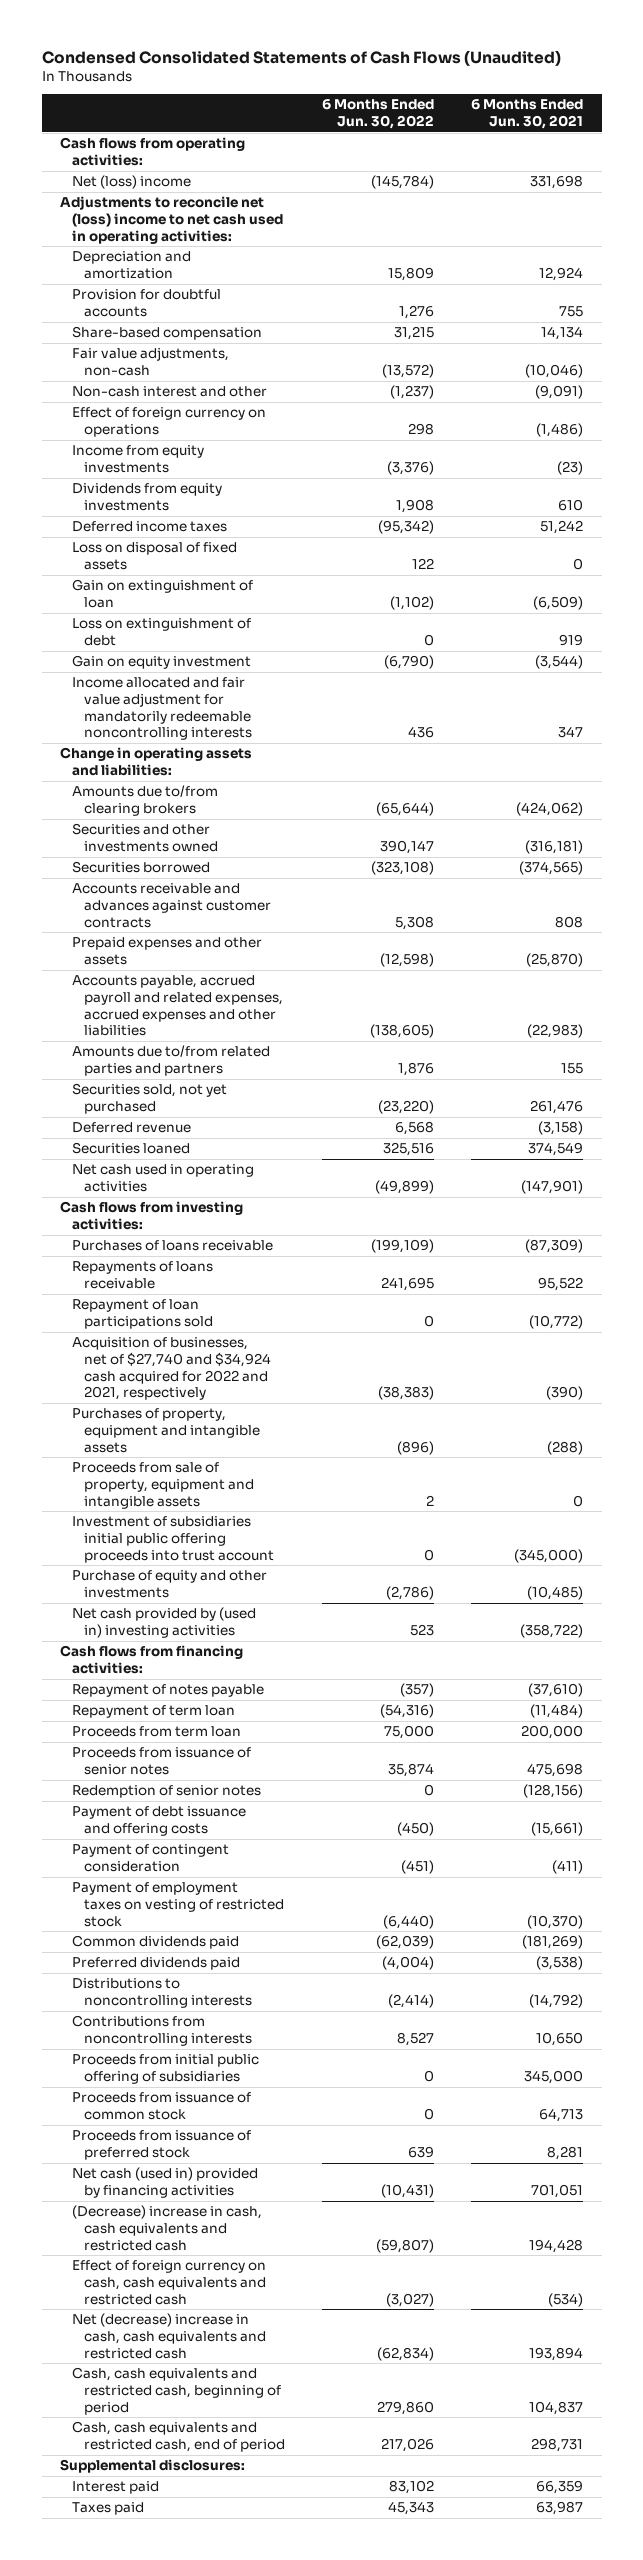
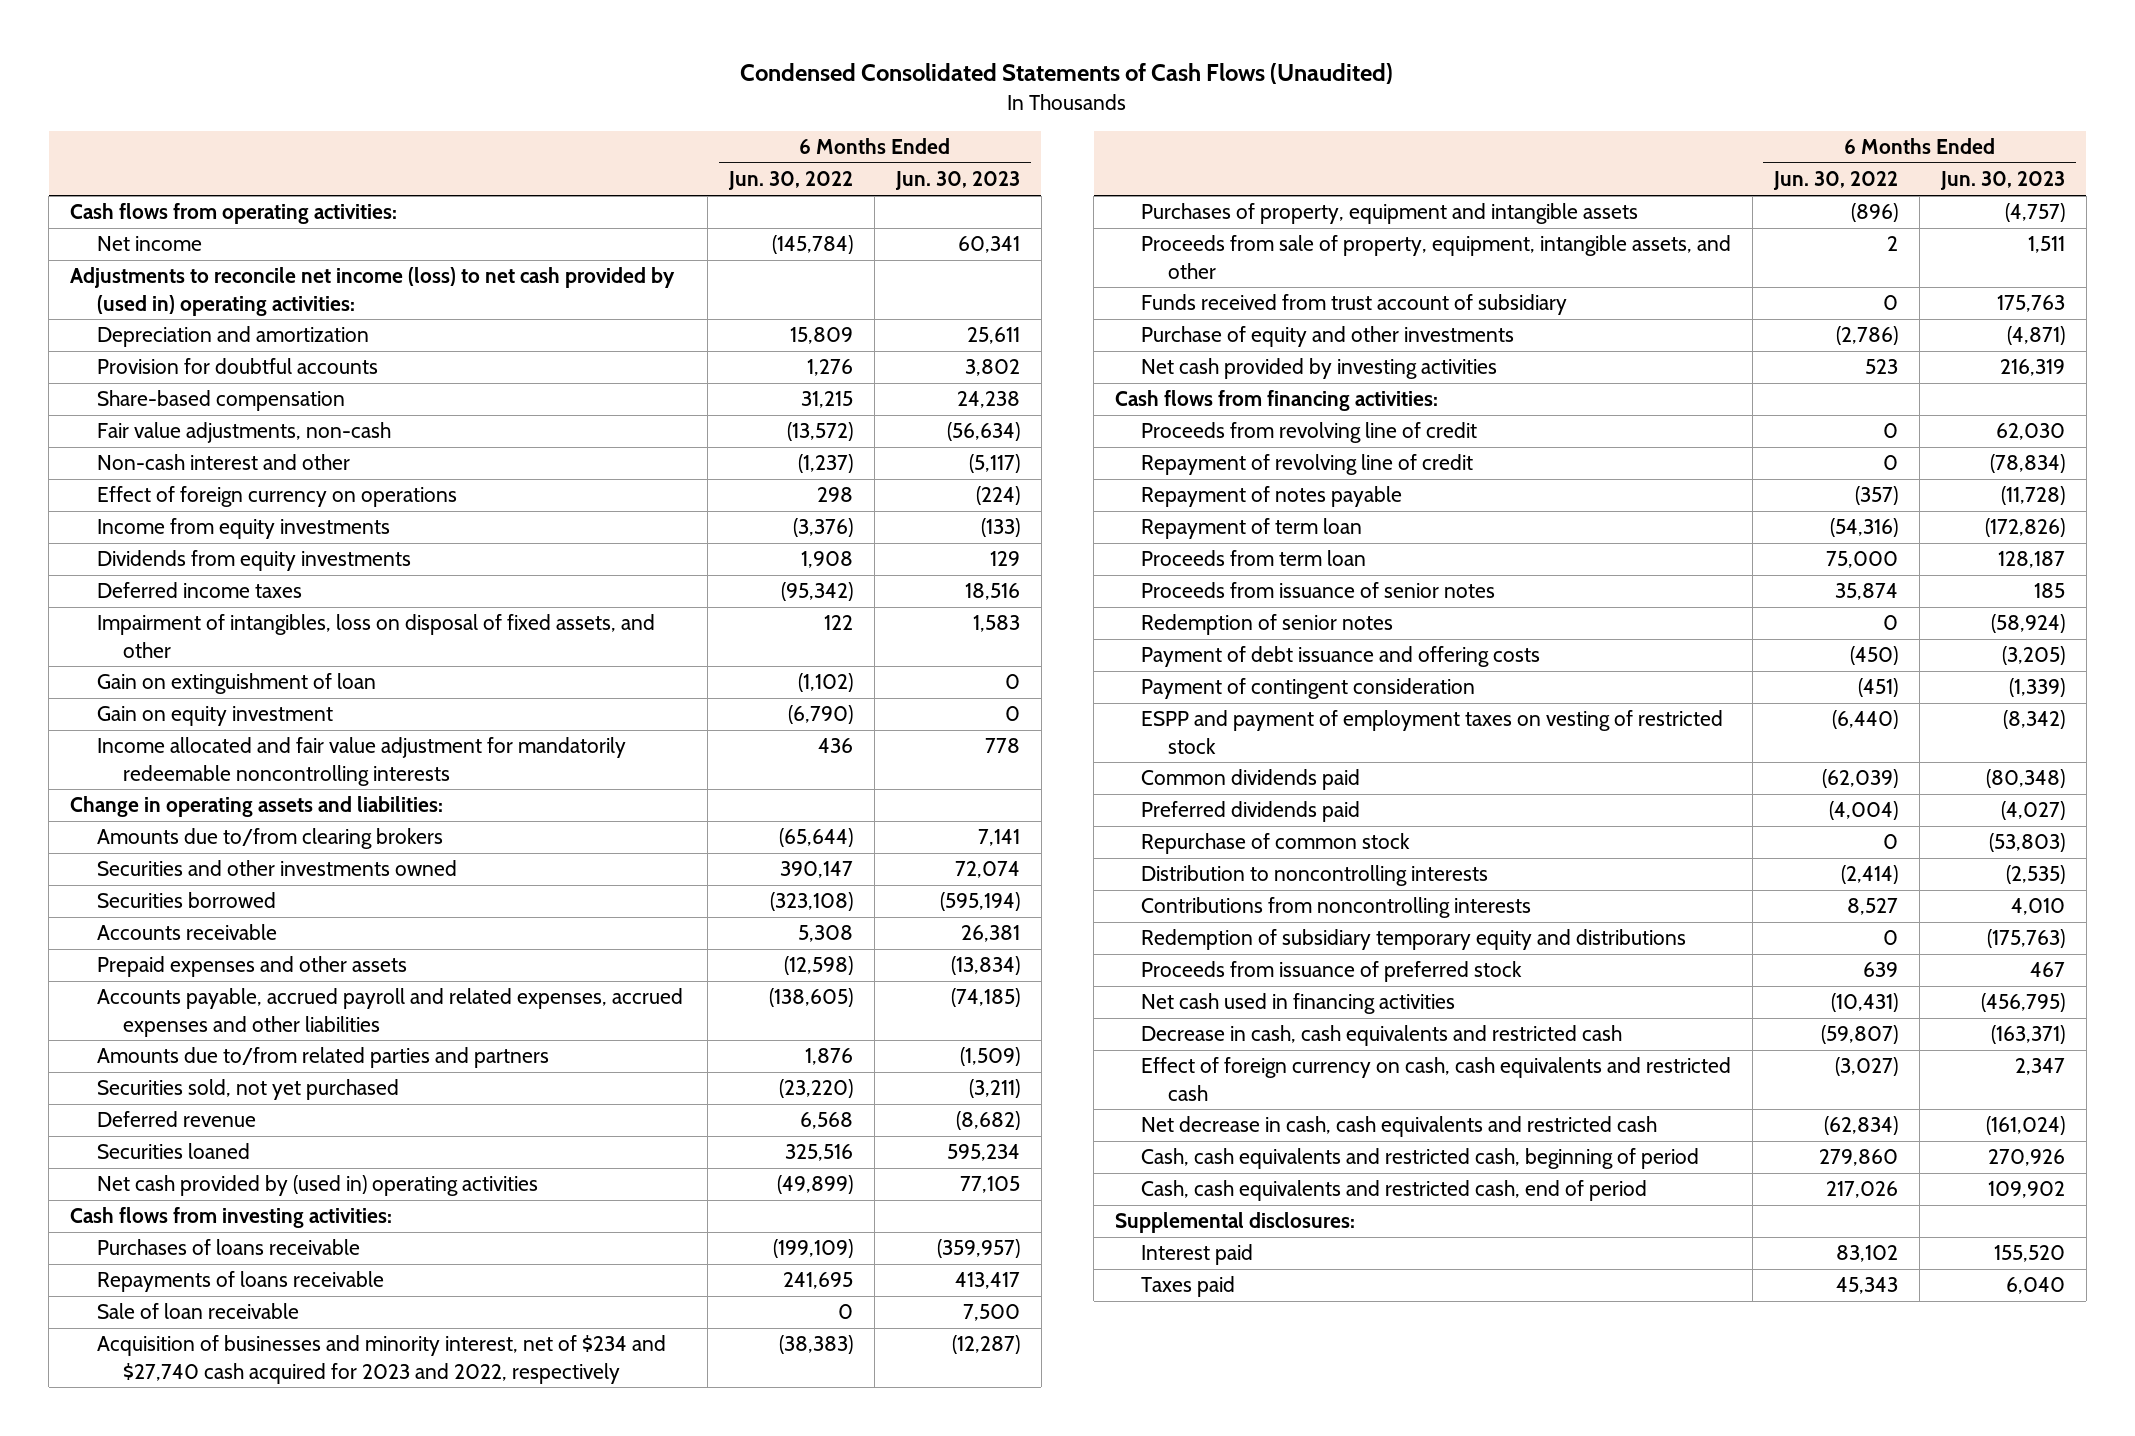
[471,99,584,129] 6 Months Ended Jun. 30, 2021 -> none
none -> [894,171,1020,191] Jun. 30, 2023
[72,175,192,190] Net (loss) income -> [96,236,202,252] Net income
[60,196,284,244] Adjustments to reconcile net (loss) income to net cash used in operating activities: -> [70,267,676,316] Adjustments to reconcile net income (loss) to net cash provided by (used in) operating activities:
[72,542,238,571] Loss on disposal of fixed assets -> [96,614,655,658] Impairment of intangibles, loss on disposal of fixed assets, and other
[72,618,252,647] Loss on extinguishment of debt -> none
[72,883,272,928] Accounts receivable and advances against customer contracts -> [96,924,277,941] Accounts receivable
[72,1164,255,1193] Net cash used in operating activities -> [96,1175,538,1197] Net cash provided by (used in) operating activities
[72,1299,214,1330] Repayment of loan participations sold -> none
none -> [96,1303,299,1320] Sale of loan receivable
[72,1337,272,1401] Acquisition of businesses, net of $27,740 and $34,924 cash acquired for 2022 and 2021, respectively -> [96,1335,666,1384] Acquisition of businesses and minority interest, net of $234 and $27,740 cash acquired for 2023 and 2022, respectively
[72,1516,275,1563] Investment of subsidiaries initial public offering proceeds into trust account -> none
[72,1462,255,1509] Proceeds from sale of property, equipment and intangible assets -> [1141,235,1732,279] Proceeds from sale of property, equipment, intangible assets, and other
none -> [1141,294,1568,316] Funds received from trust account of subsidiary
[72,1607,257,1639] Net cash provided by (used in) investing activities -> [1141,358,1498,380] Net cash provided by investing activities
none -> [1141,422,1478,444] Proceeds from revolving line of credit
none -> [1141,454,1474,476] Repayment of revolving line of credit
[72,1882,285,1927] Payment of employment taxes on vesting of restricted stock -> [1141,710,1724,754] ESPP and payment of employment taxes on vesting of restricted stock
none -> [1141,833,1411,855] Repurchase of common stock
[72,1978,253,2009] Distributions to noncontrolling interests -> [1141,865,1489,887] Distribution to noncontrolling interests
[72,2054,260,2085] Proceeds from initial public offering of subsidiaries -> none
[72,2092,252,2121] Proceeds from issuance of common stock -> none
none -> [1141,929,1687,951] Redemption of subsidiary temporary equity and distributions
[72,2167,259,2199] Net cash (used in) provided by financing activities -> [1141,993,1456,1015] Net cash used in financing activities
[72,2205,263,2251] (Decrease) increase in cash, cash equivalents and restricted cash -> [1141,1025,1623,1047] Decrease in cash, cash equivalents and restricted cash
[72,2313,267,2359] Net (decrease) increase in cash, cash equivalents and restricted cash -> [1141,1116,1658,1138] Net decrease in cash, cash equivalents and restricted cash

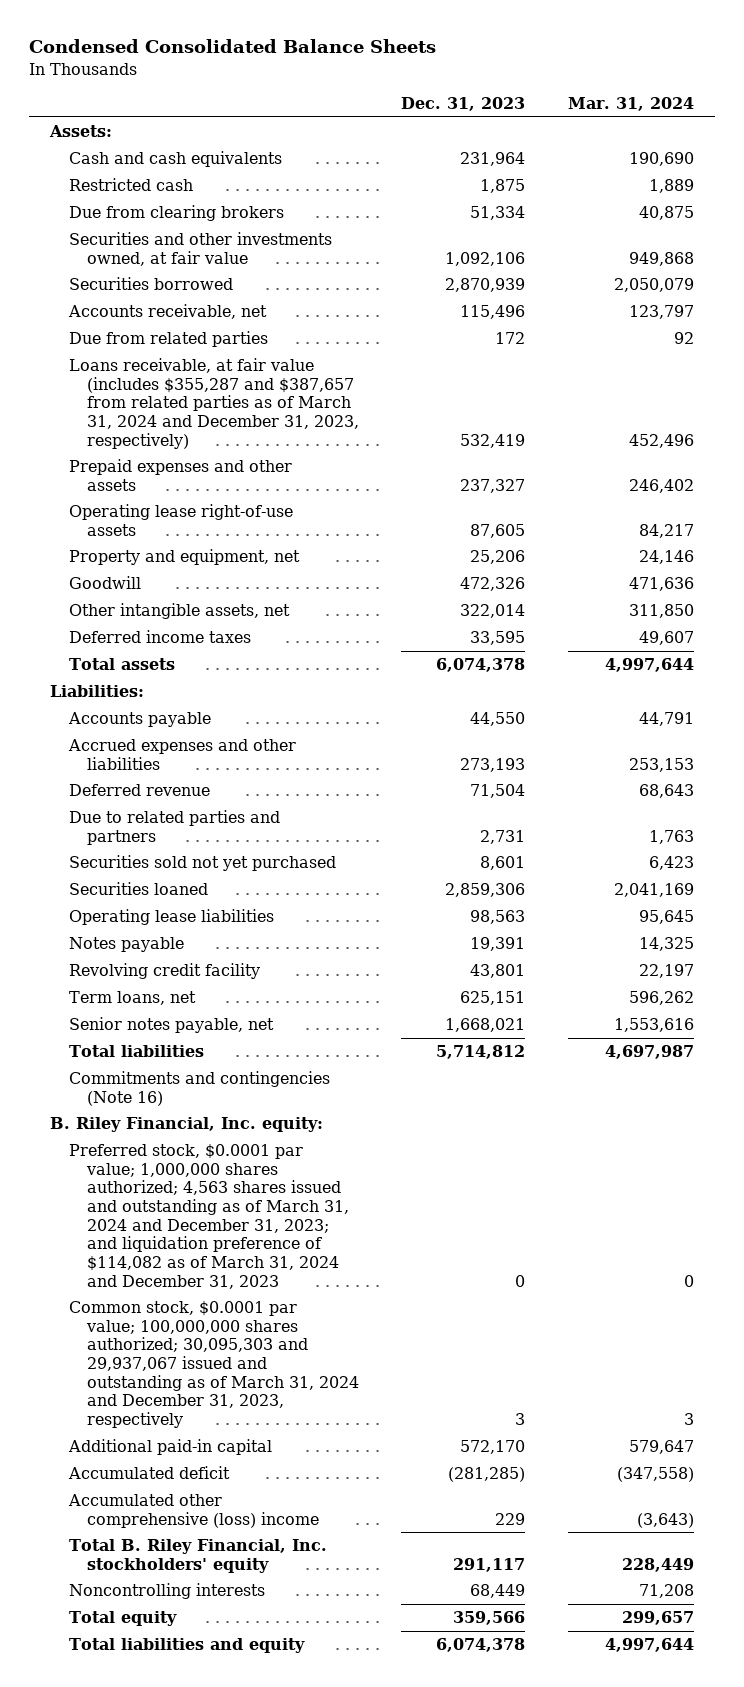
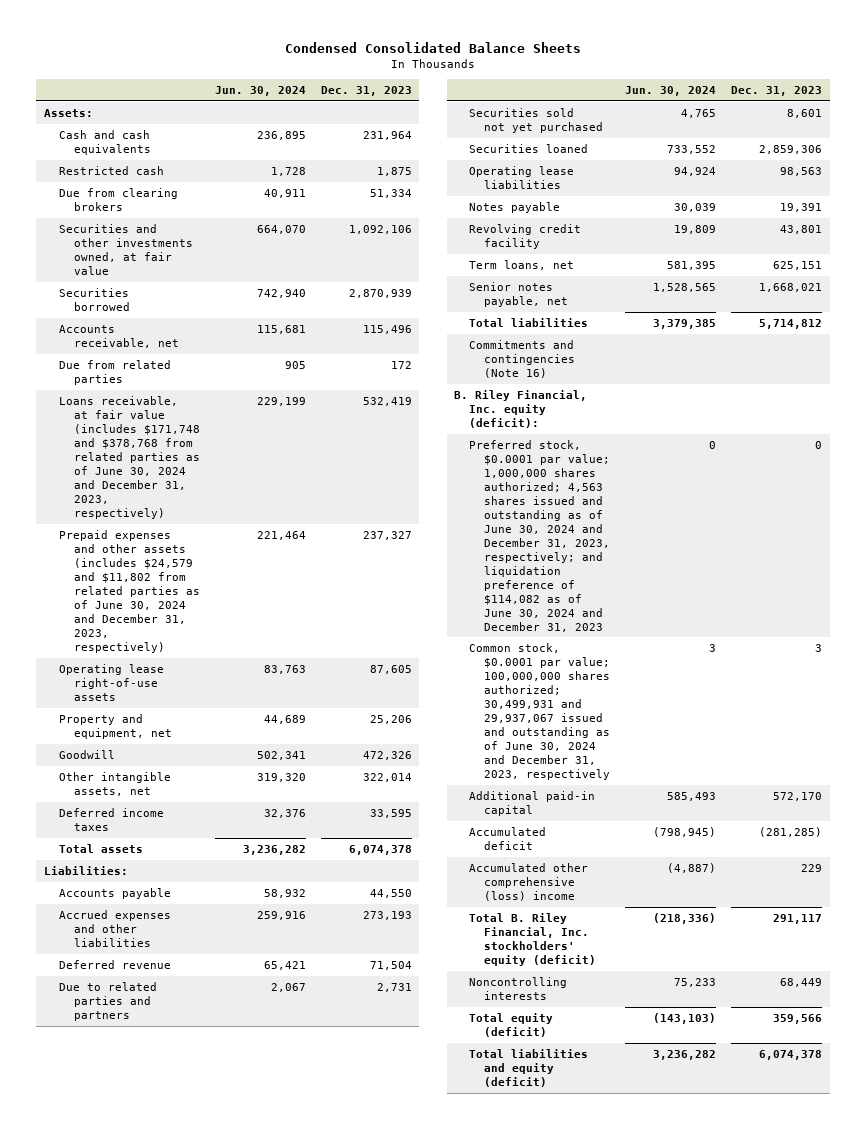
[567,97,694,112] Mar. 31, 2024 -> none
none -> [214,86,306,97] Jun. 30, 2024
[68,358,360,449] Loans receivable, at fair value (includes $355,287 and $387,657 from related parties as of March 31, 2024 and December 31, 2023, respectively) -> [58,395,200,519] Loans receivable, at fair value (includes $171,748 and $378,768 from related parties as of June 30, 2024 and December 31, 2023, respectively)
[68,459,292,491] Prepaid expenses and other assets -> [58,529,200,653] Prepaid expenses and other assets (includes $24,579 and $11,802 from related parties as of June 30, 2024 and December 31, 2023, respectively)
[50,1117,324,1133] B. Riley Financial, Inc. equity: -> [454,389,588,428] B. Riley Financial, Inc. equity (deficit):
[68,1144,350,1289] Preferred stock, $0.0001 par value; 1,000,000 shares authorized; 4,563 shares issued and outstanding as of March 31, 2024 and December 31, 2023; and liquidation preference of $114,082 as of March 31, 2024 and December 31, 2023 -> [469,439,611,632] Preferred stock, $0.0001 par value; 1,000,000 shares authorized; 4,563 shares issued and outstanding as of June 30, 2024 and December 31, 2023, respectively; and liquidation preference of $114,082 as of June 30, 2024 and December 31, 2023
[68,1301,360,1429] Common stock, $0.0001 par value; 100,000,000 shares authorized; 30,095,303 and 29,937,067 issued and outstanding as of March 31, 2024 and December 31, 2023, respectively -> [469,642,611,780] Common stock, $0.0001 par value; 100,000,000 shares authorized; 30,499,931 and 29,937,067 issued and outstanding as of June 30, 2024 and December 31, 2023, respectively
[68,1539,327,1573] Total B. Riley Financial, Inc. stockholders' equity -> [469,912,597,966] Total B. Riley Financial, Inc. stockholders' equity (deficit)
[68,1611,177,1627] Total equity -> [469,1012,554,1037] Total equity (deficit)
[68,1638,305,1654] Total liabilities and equity -> [469,1048,589,1087] Total liabilities and equity (deficit)

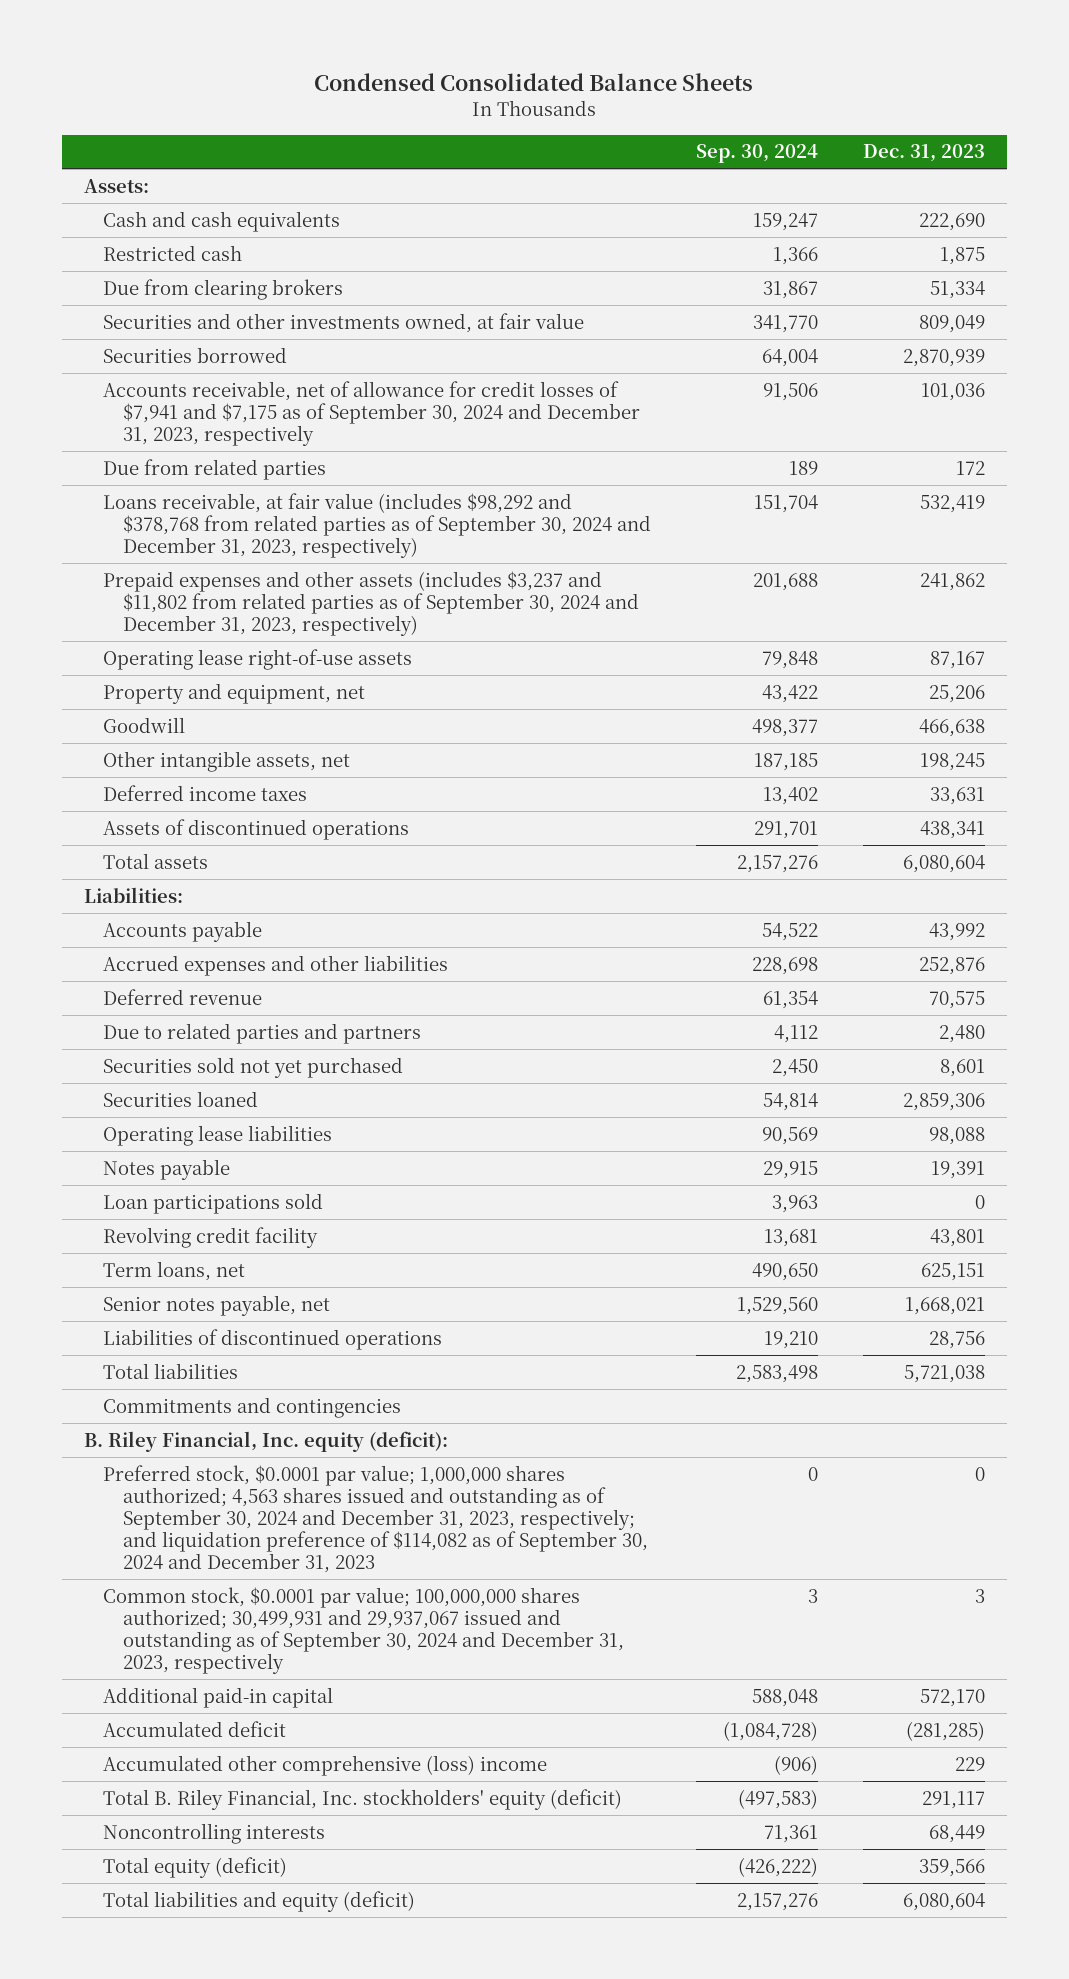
[214,86,306,97] Jun. 30, 2024 -> none
none -> [695,144,818,164] Sep. 30, 2024
[362,130,412,140] 231,964 -> [918,212,985,231] 222,690
[348,224,412,234] 1,092,106 -> [918,314,985,333] 809,049
[58,324,179,348] Accounts receivable, net -> none
none -> [103,380,640,446] Accounts receivable, net of allowance for credit losses of $7,941 and $7,175 as of September 30, 2024 and December 31, 2023, respectively
[58,395,200,519] Loans receivable, at fair value (includes $171,748 and $378,768 from related parties as of June 30, 2024 and December 31, 2023, respectively) -> [103,492,651,558] Loans receivable, at fair value (includes $98,292 and $378,768 from related parties as of September 30, 2024 and December 31, 2023, respectively)
[58,529,200,653] Prepaid expenses and other assets (includes $24,579 and $11,802 from related parties as of June 30, 2024 and December 31, 2023, respectively) -> [103,570,639,636] Prepaid expenses and other assets (includes $3,237 and $11,802 from related parties as of September 30, 2024 and December 31, 2023, respectively)
[362,530,412,540] 237,327 -> [919,572,985,591] 241,862
[369,664,412,674] 87,605 -> [929,650,985,669] 87,167
[362,750,412,760] 472,326 -> [918,718,985,737] 466,638
[362,772,412,782] 322,014 -> [919,752,985,771] 198,245
[369,808,412,818] 33,595 -> [929,786,985,805] 33,631
none -> [103,818,410,840] Assets of discontinued operations
[348,844,412,855] 6,074,378 -> [902,854,985,873] 6,080,604
[369,888,412,898] 44,550 -> [928,922,985,941] 43,992
[362,910,412,920] 273,193 -> [918,956,985,975] 252,876
[369,960,412,970] 71,504 -> [928,990,985,1009] 70,575
[376,982,412,992] 2,731 -> [938,1024,985,1043] 2,480
[780,166,823,176] 98,563 -> [928,1126,985,1145] 98,088
none -> [103,1192,324,1214] Loan participations sold
none -> [103,1328,443,1350] Liabilities of discontinued operations
[759,318,823,329] 5,714,812 -> [903,1364,985,1383] 5,721,038
[469,339,576,378] Commitments and contingencies (Note 16) -> [103,1396,402,1418] Commitments and contingencies
[469,439,611,632] Preferred stock, $0.0001 par value; 1,000,000 shares authorized; 4,563 shares issued and outstanding as of June 30, 2024 and December 31, 2023, respectively; and liquidation preference of $114,082 as of June 30, 2024 and December 31, 2023 -> [103,1464,648,1574] Preferred stock, $0.0001 par value; 1,000,000 shares authorized; 4,563 shares issued and outstanding as of September 30, 2024 and December 31, 2023, respectively; and liquidation preference of $114,082 as of September 30, 2024 and December 31, 2023
[469,642,611,780] Common stock, $0.0001 par value; 100,000,000 shares authorized; 30,499,931 and 29,937,067 issued and outstanding as of June 30, 2024 and December 31, 2023, respectively -> [103,1586,624,1675] Common stock, $0.0001 par value; 100,000,000 shares authorized; 30,499,931 and 29,937,067 issued and outstanding as of September 30, 2024 and December 31, 2023, respectively
[759,1049,823,1060] 6,074,378 -> [902,1892,985,1911] 6,080,604

